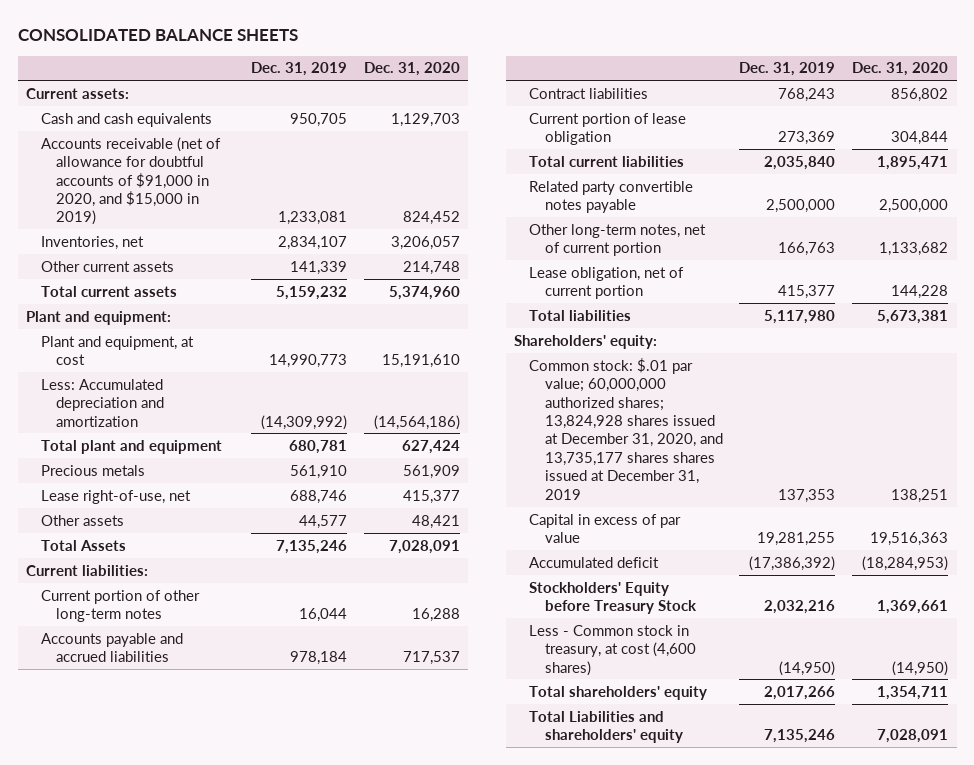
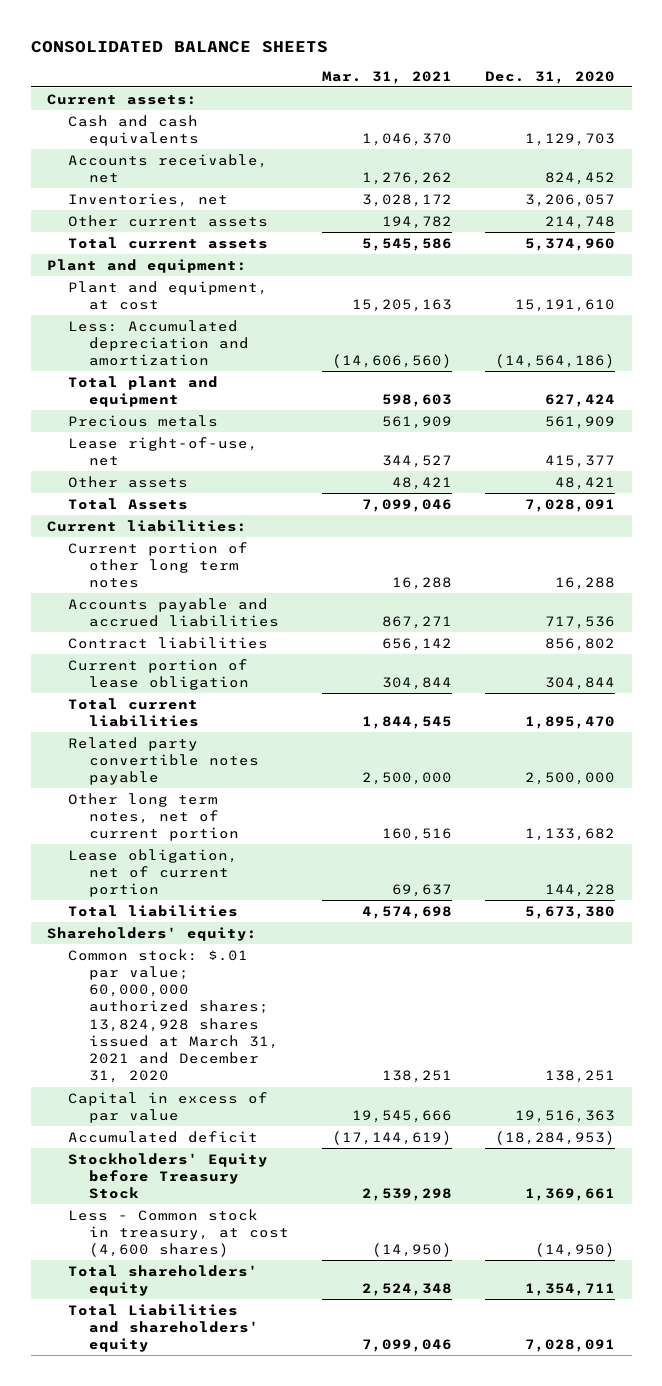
[251,62,348,77] Dec. 31, 2019 -> none
none -> [321,70,452,84] Mar. 31, 2021
[41,136,222,226] Accounts receivable (net of allowance for doubtful accounts of $91,000 in 2020, and $15,000 in 2019) -> [67,153,268,183] Accounts receivable, net
[41,589,201,623] Current portion of other long-term notes -> [67,541,248,589] Current portion of other long term notes
[402,651,460,666] 717,537 -> [545,615,616,629] 717,536
[877,155,949,170] 1,895,471 -> [525,715,616,729] 1,895,470
[529,223,707,257] Other long-term notes, net of current portion -> [67,792,239,842] Other long term notes, net of current portion
[877,309,949,324] 5,673,381 -> [525,905,616,919] 5,673,380
[529,357,723,500] Common stock: $.01 par value; 60,000,000 authorized shares; 13,824,928 shares issued at December 31, 2020, and 13,735,177 shares shares issued at December 31, 2019 -> [67,948,279,1084] Common stock: $.01 par value; 60,000,000 authorized shares; 13,824,928 shares issued at March 31, 2021 and December 31, 2020

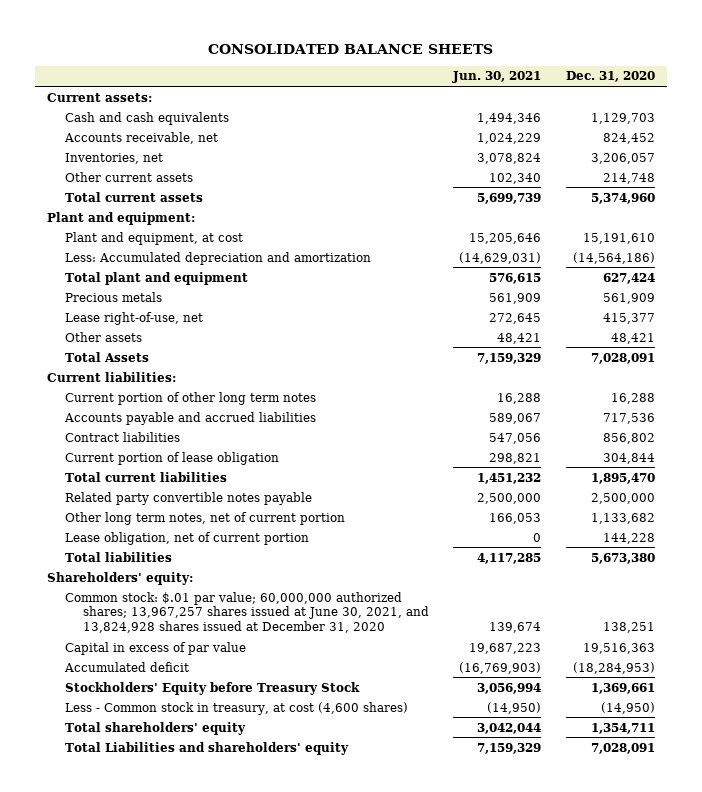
[321,70,452,84] Mar. 31, 2021 -> none
none -> [452,71,542,84] Jun. 30, 2021
[67,948,279,1084] Common stock: $.01 par value; 60,000,000 authorized shares; 13,824,928 shares issued at March 31, 2021 and December 31, 2020 -> [65,591,429,634] Common stock: $.01 par value; 60,000,000 authorized shares; 13,967,257 shares issued at June 30, 2021, and 13,824,928 shares issued at December 31, 2020

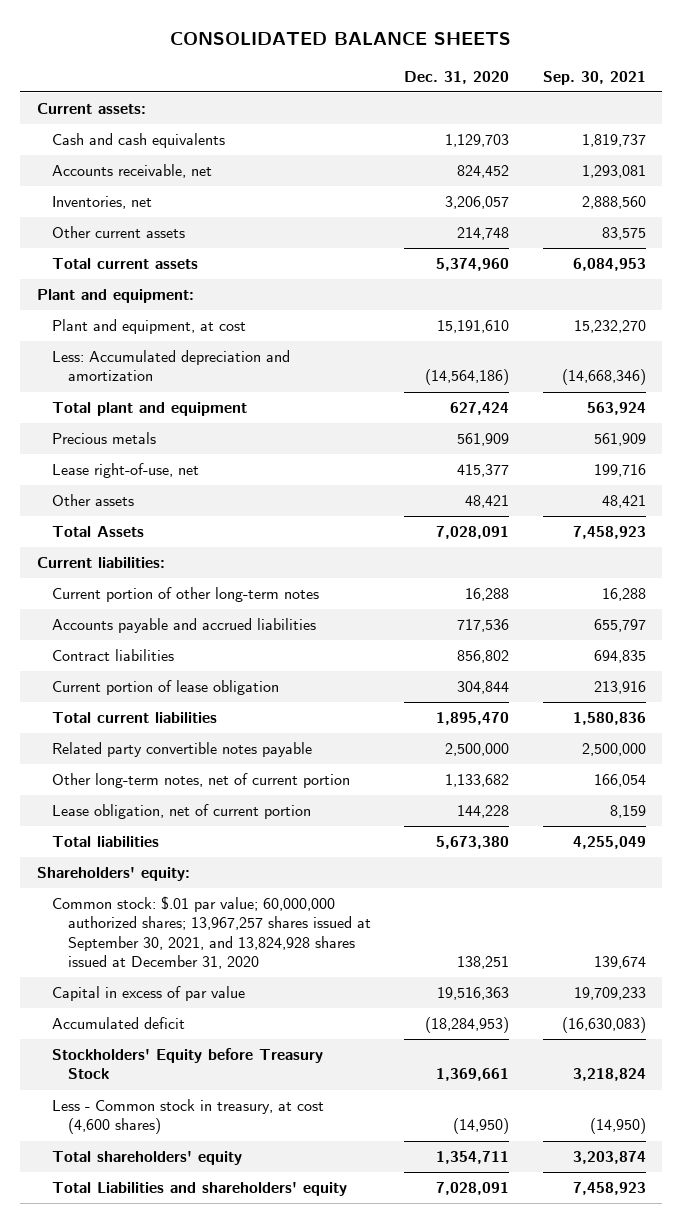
[452,71,542,84] Jun. 30, 2021 -> none
none -> [542,70,646,85] Sep. 30, 2021
[65,391,317,405] Current portion of other long term notes -> [52,587,320,603] Current portion of other long-term notes
[65,511,346,525] Other long term notes, net of current portion -> [52,773,351,789] Other long-term notes, net of current portion
[65,591,429,634] Common stock: $.01 par value; 60,000,000 authorized shares; 13,967,257 shares issued at June 30, 2021, and 13,824,928 shares issued at December 31, 2020 -> [52,896,371,969] Common stock: $.01 par value; 60,000,000 authorized shares; 13,967,257 shares issued at September 30, 2021, and 13,824,928 shares issued at December 31, 2020

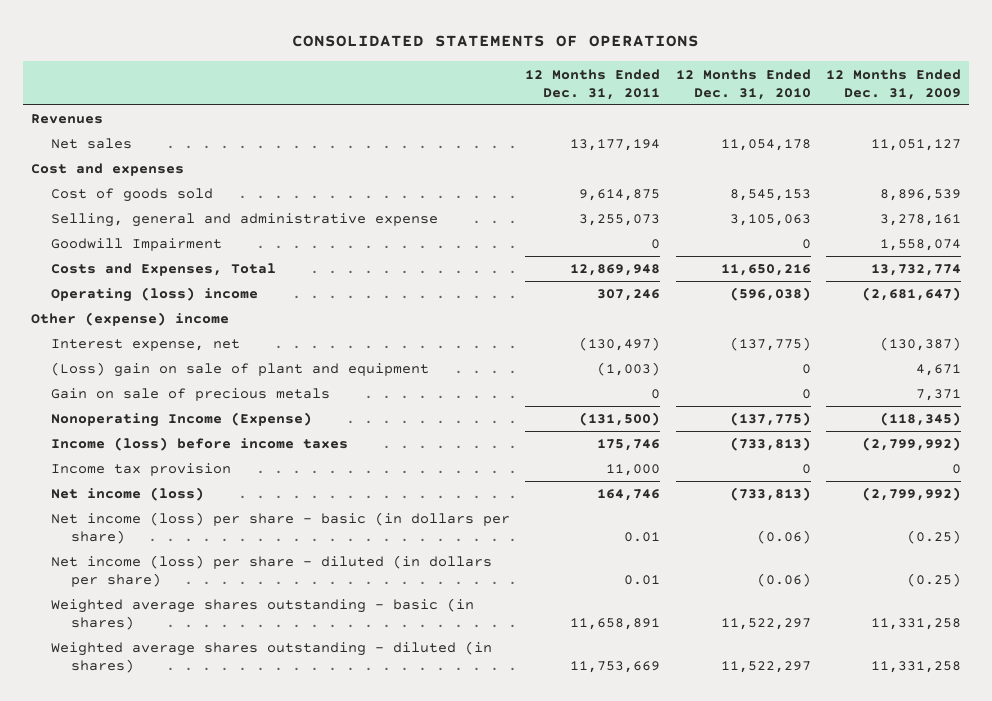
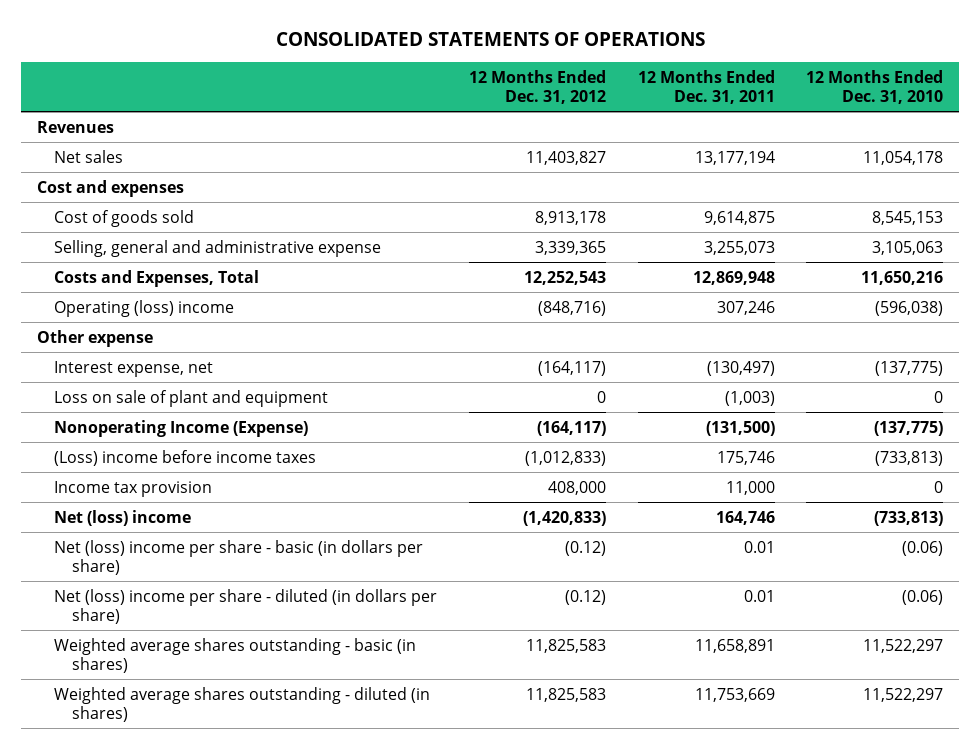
[826,68,962,100] 12 Months Ended Dec. 31, 2009 -> none
none -> [468,69,606,105] 12 Months Ended Dec. 31, 2012
[50,238,222,252] Goodwill Impairment -> none
[30,312,229,327] Other (expense) income -> [36,329,153,347] Other expense
[50,388,330,402] Gain on sale of precious metals -> none
[50,362,429,378] (Loss) gain on sale of plant and equipment -> [54,389,329,407] Loss on sale of plant and equipment
[50,437,348,452] Income (loss) before income taxes -> [54,449,317,466] (Loss) income before income taxes
[50,487,204,502] Net income (loss) -> [54,509,192,526] Net (loss) income
[50,512,510,545] Net income (loss) per share - basic (in dollars per share) -> [54,539,424,575] Net (loss) income per share - basic (in dollars per share)
[50,555,492,588] Net income (loss) per share - diluted (in dollars per share) -> [54,588,438,624] Net (loss) income per share - diluted (in dollars per share)

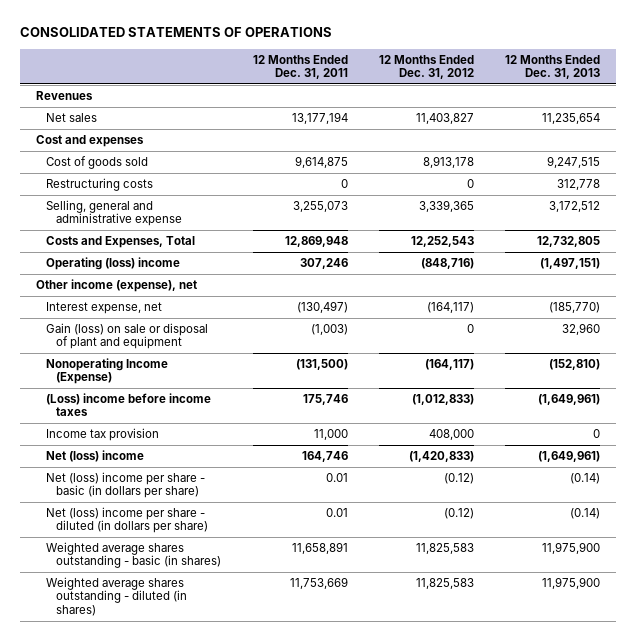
[806,69,944,105] 12 Months Ended Dec. 31, 2010 -> none
none -> [505,54,601,80] 12 Months Ended Dec. 31, 2013
none -> [46,177,154,191] Restructuring costs
[36,329,153,347] Other expense -> [35,278,197,292] Other income (expense), net
[54,389,329,407] Loss on sale of plant and equipment -> [46,322,209,350] Gain (loss) on sale or disposal of plant and equipment

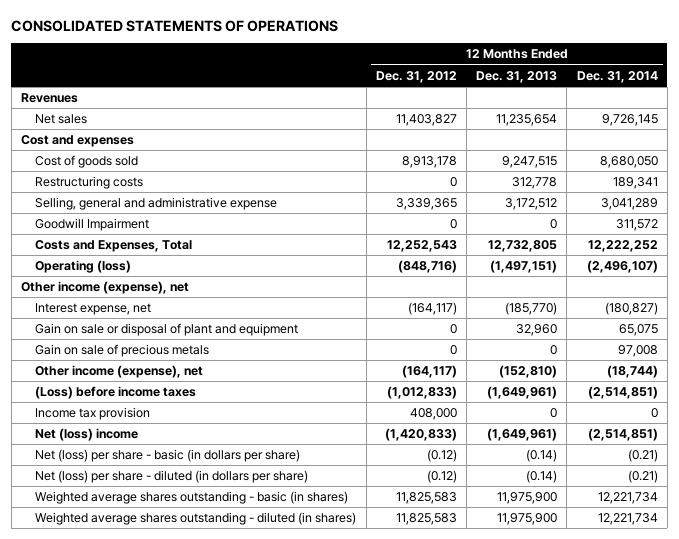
[252,54,348,80] 12 Months Ended Dec. 31, 2011 -> none
none -> [576,70,658,83] Dec. 31, 2014
none -> [35,218,150,232] Goodwill Impairment
[46,256,181,270] Operating (loss) income -> [35,260,132,274] Operating (loss)
[46,322,209,350] Gain (loss) on sale or disposal of plant and equipment -> [35,323,299,337] Gain on sale or disposal of plant and equipment
none -> [35,344,210,358] Gain on sale of precious metals
[46,357,169,385] Nonoperating Income (Expense) -> [35,365,204,379] Other income (expense), net
[46,392,212,417] (Loss) income before income taxes -> [35,386,197,400] (Loss) before income taxes
[46,471,206,499] Net (loss) income per share - basic (in dollars per share) -> [35,449,301,463] Net (loss) per share - basic (in dollars per share)
[46,506,209,534] Net (loss) income per share - diluted (in dollars per share) -> [35,470,309,484] Net (loss) per share - diluted (in dollars per share)

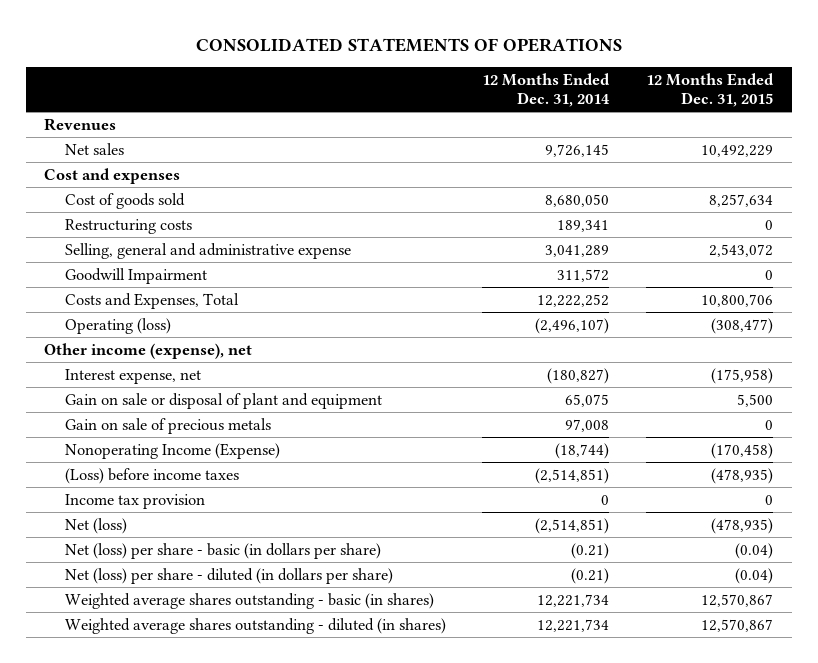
[375,70,457,83] Dec. 31, 2012 -> none
[476,70,558,83] Dec. 31, 2013 -> none
none -> [646,73,775,108] 12 Months Ended Dec. 31, 2015
[35,365,204,379] Other income (expense), net -> [64,442,280,459] Nonoperating Income (Expense)
[35,428,139,442] Net (loss) income -> [64,517,127,534] Net (loss)

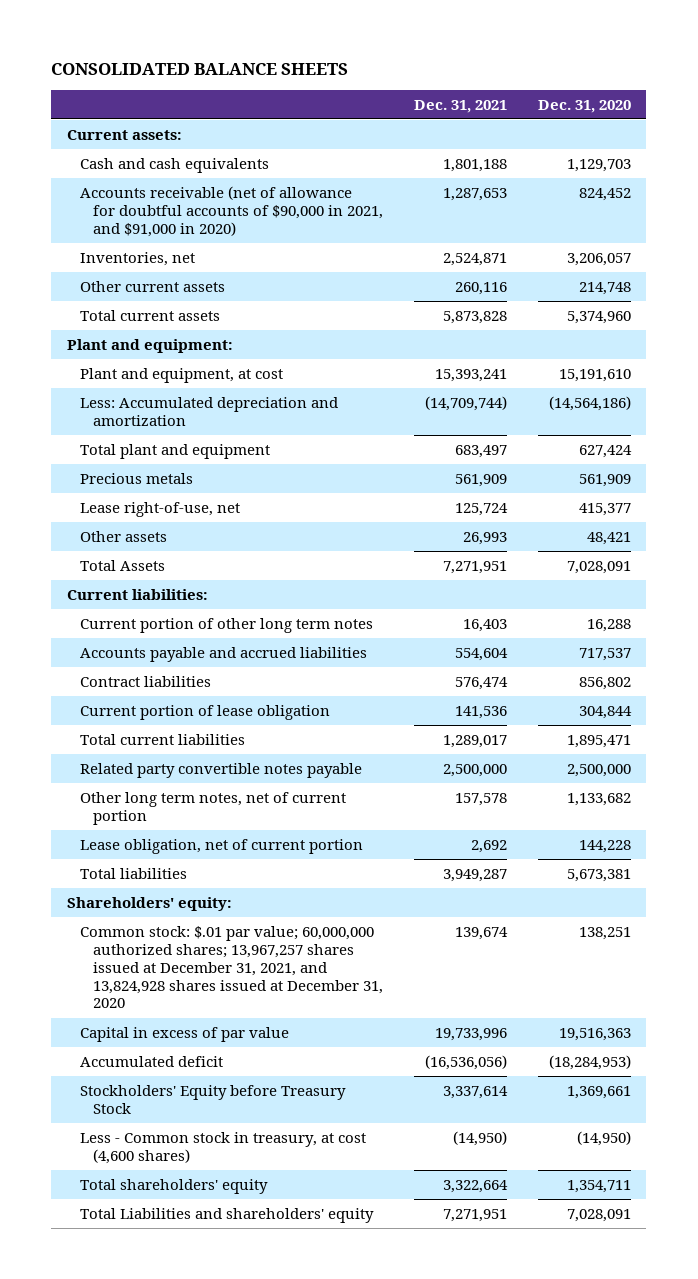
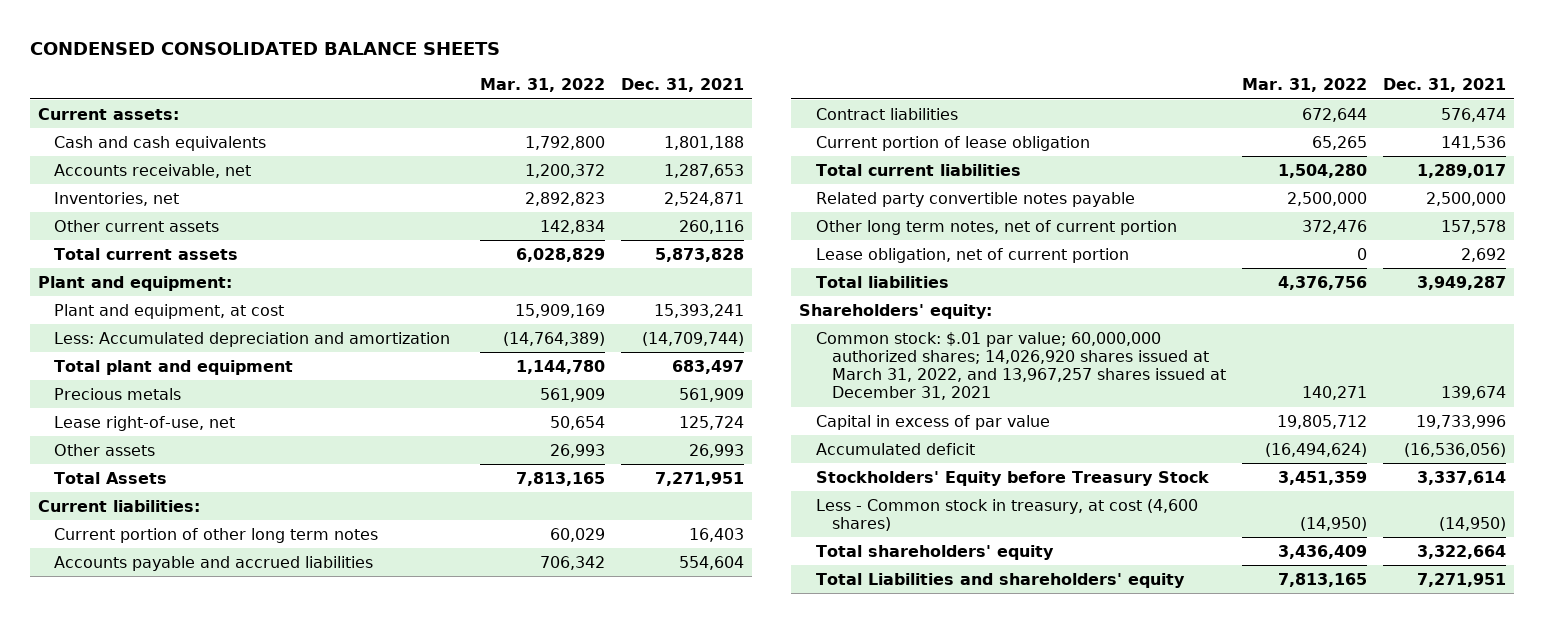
[51,62,349,75] CONSOLIDATED BALANCE SHEETS -> [30,41,501,55] CONDENSED CONSOLIDATED BALANCE SHEETS
[537,99,631,113] Dec. 31, 2020 -> none
none -> [480,78,606,93] Mar. 31, 2022
[80,185,384,237] Accounts receivable (net of allowance for doubtful accounts of $90,000 in 2021, and $91,000 in 2020) -> [54,163,252,178] Accounts receivable, net
[80,925,384,1009] Common stock: $.01 par value; 60,000,000 authorized shares; 13,967,257 shares issued at December 31, 2021, and 13,824,928 shares issued at December 31, 2020 -> [815,331,1226,401] Common stock: $.01 par value; 60,000,000 authorized shares; 14,026,920 shares issued at March 31, 2022, and 13,967,257 shares issued at December 31, 2021

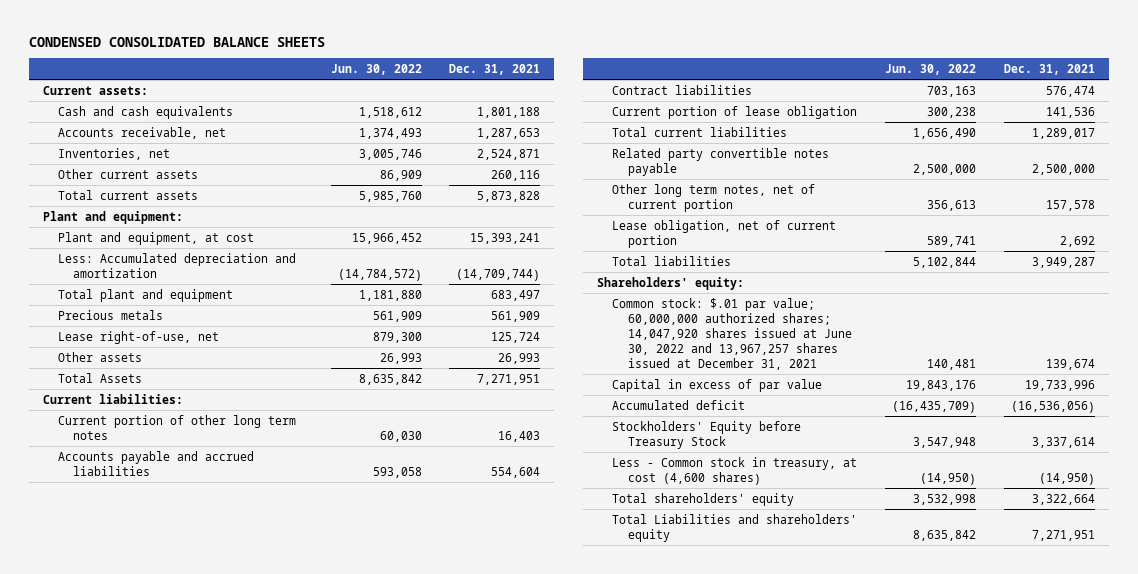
[480,78,606,93] Mar. 31, 2022 -> none
none -> [330,64,422,76] Jun. 30, 2022
[815,331,1226,401] Common stock: $.01 par value; 60,000,000 authorized shares; 14,026,920 shares issued at March 31, 2022, and 13,967,257 shares issued at December 31, 2021 -> [612,297,852,370] Common stock: $.01 par value; 60,000,000 authorized shares; 14,047,920 shares issued at June 30, 2022 and 13,967,257 shares issued at December 31, 2021

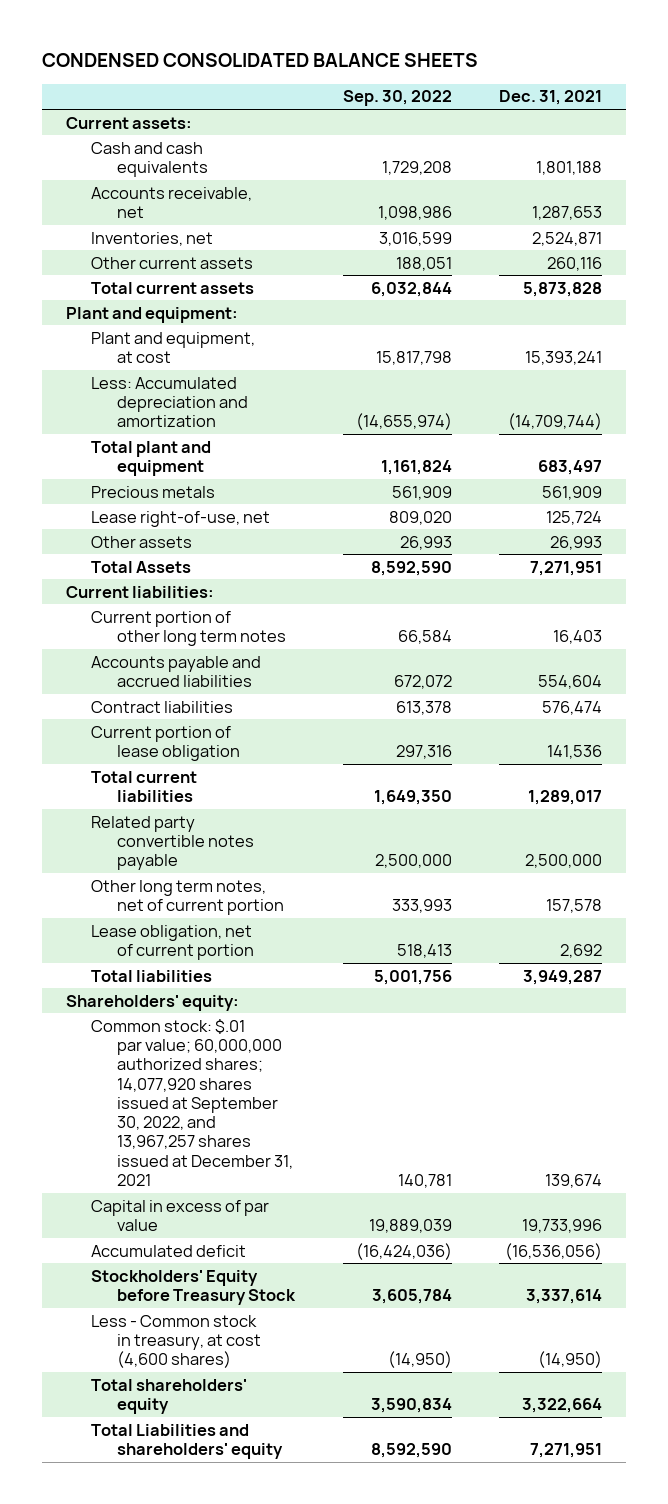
[330,64,422,76] Jun. 30, 2022 -> none
none -> [342,90,452,107] Sep. 30, 2022
[612,297,852,370] Common stock: $.01 par value; 60,000,000 authorized shares; 14,047,920 shares issued at June 30, 2022 and 13,967,257 shares issued at December 31, 2021 -> [91,1018,293,1187] Common stock: $.01 par value; 60,000,000 authorized shares; 14,077,920 shares issued at September 30, 2022, and 13,967,257 shares issued at December 31, 2021

